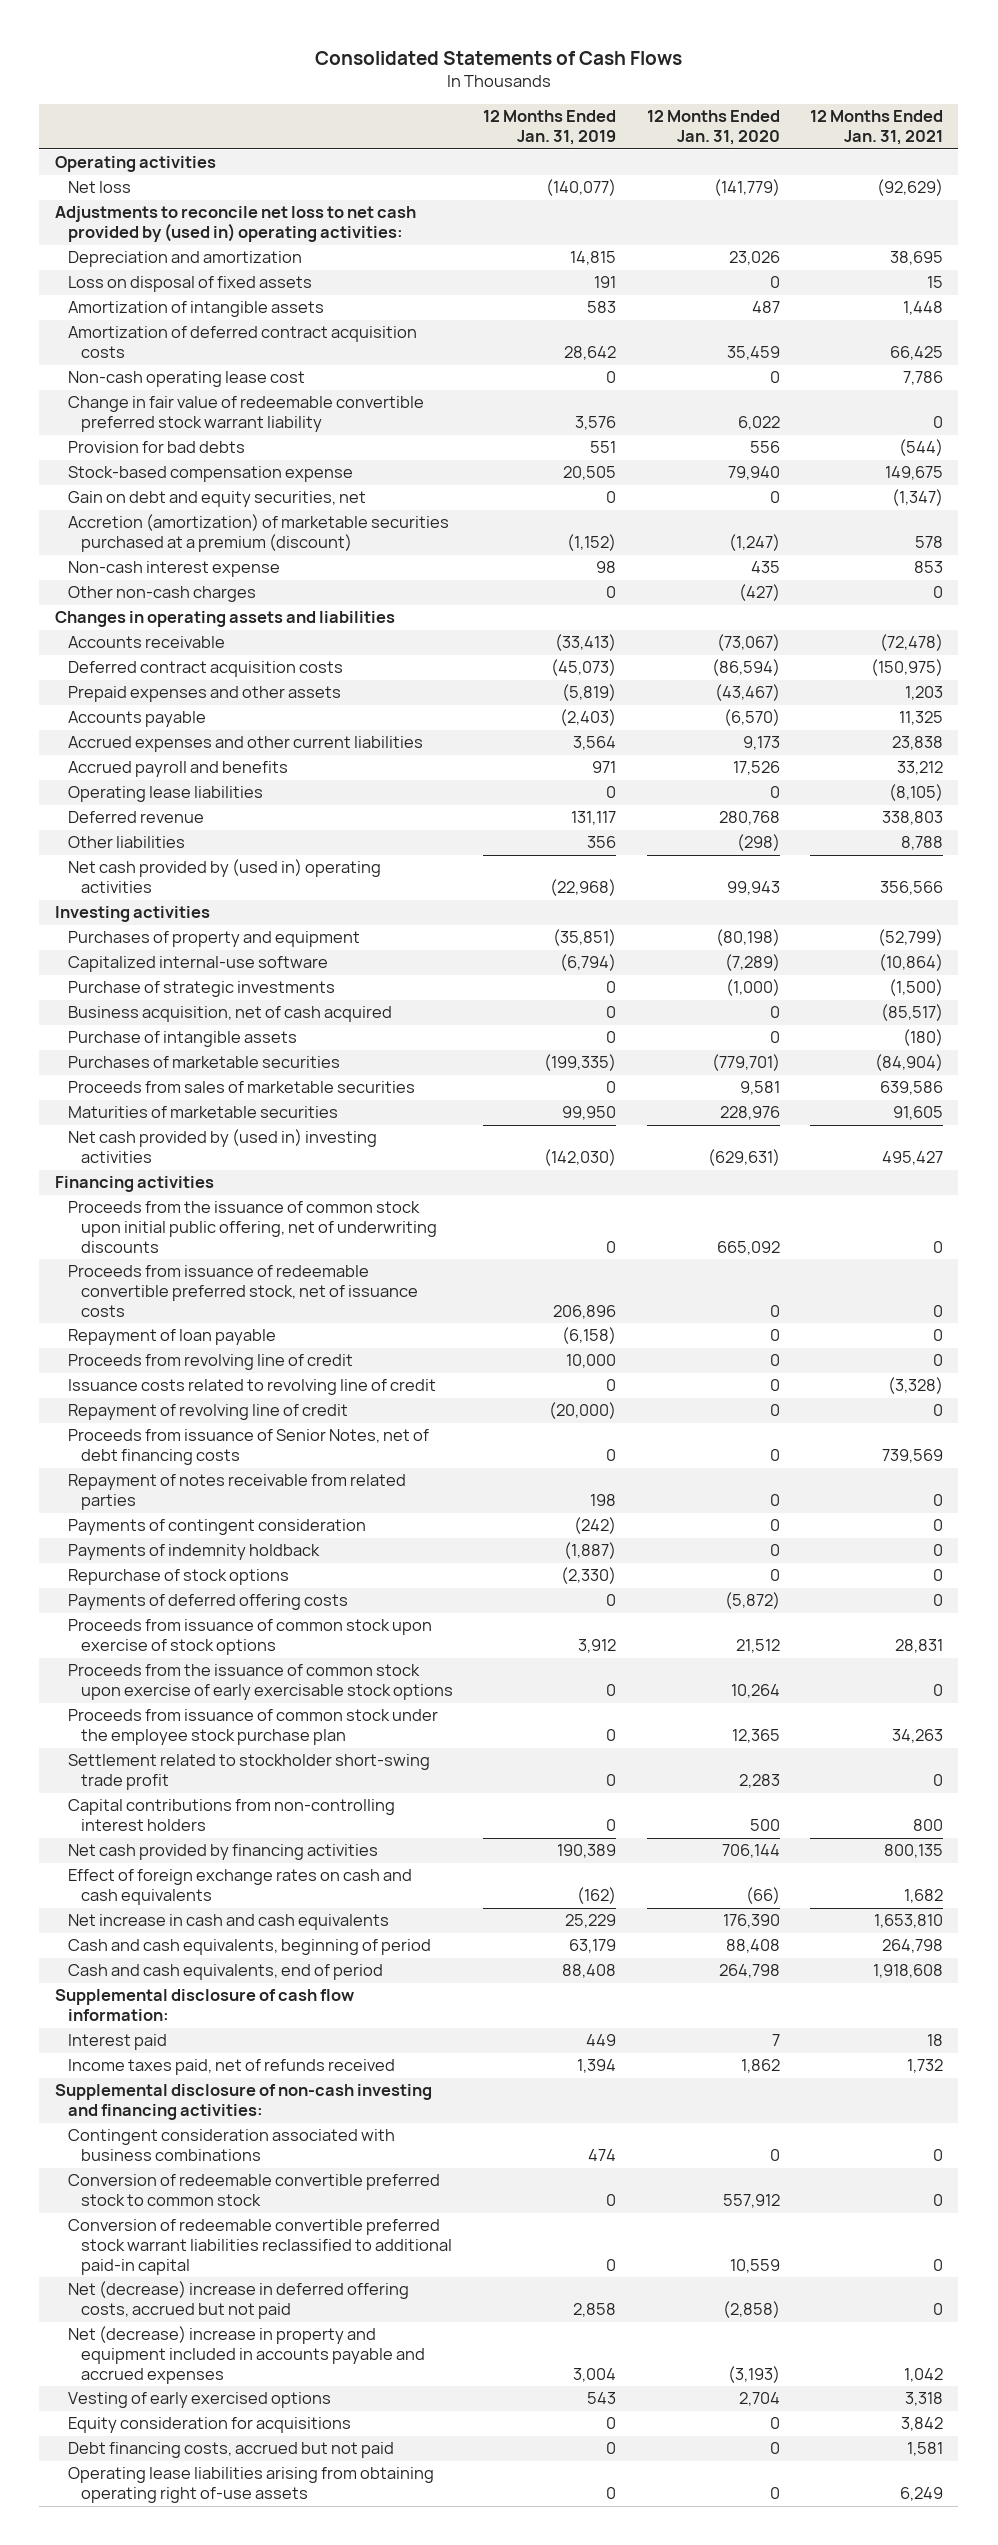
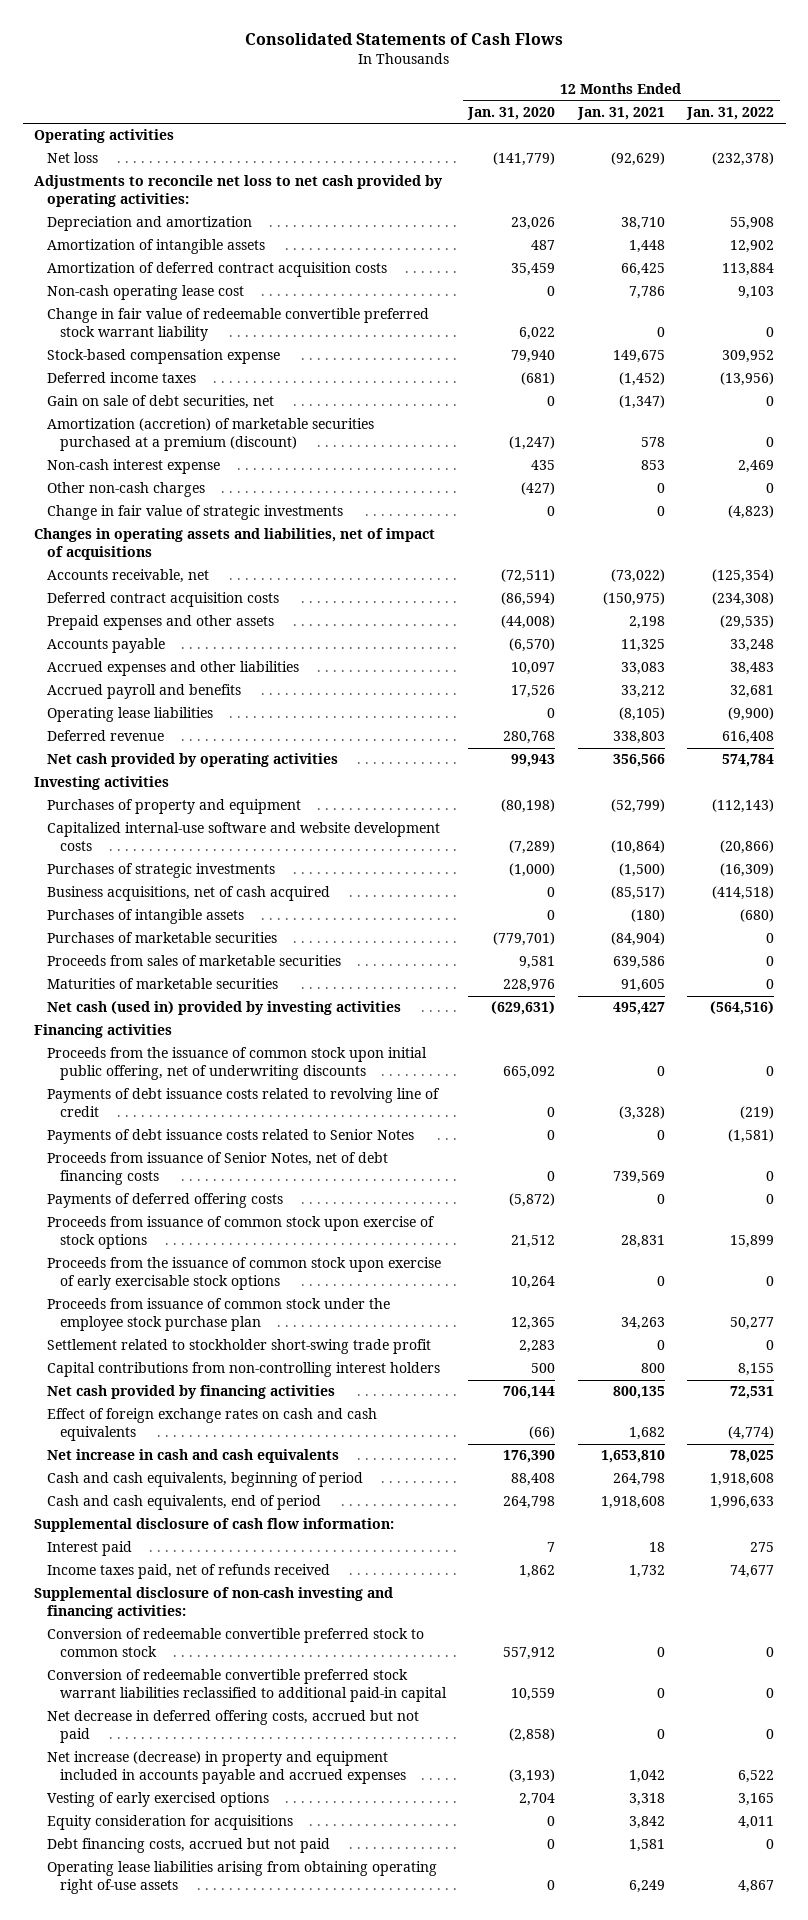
[483,110,617,146] 12 Months Ended Jan. 31, 2019 -> none
none -> [686,106,775,120] Jan. 31, 2022
[67,276,312,293] Loss on disposal of fixed assets -> none
[54,206,416,243] Adjustments to reconcile net loss to net cash provided by (used in) operating activities: -> [34,175,444,208] Adjustments to reconcile net loss to net cash provided by operating activities:
[890,251,944,266] 38,695 -> [620,217,665,231] 38,710
[67,441,245,454] Provision for bad debts -> none
none -> [46,372,196,384] Deferred income taxes
[67,491,366,508] Gain on debt and equity securities, net -> [46,395,274,410] Gain on sale of debt securities, net
[67,514,449,553] Accretion (amortization) of marketable securities purchased at a premium (discount) -> [46,418,374,452] Amortization (accretion) of marketable securities purchased at a premium (discount)
none -> [46,505,343,521] Change in fair value of strategic investments
[54,611,395,628] Changes in operating assets and liabilities -> [34,528,436,561] Changes in operating assets and liabilities, net of impact of acquisitions
[67,636,225,649] Accounts receivable -> [46,569,209,584] Accounts receivable, net
[716,634,780,652] (73,067) -> [501,569,556,584] (72,511)
[880,634,944,652] (72,478) -> [610,569,665,584] (73,022)
[714,684,780,702] (43,467) -> [501,615,556,630] (44,008)
[905,686,944,701] 1,203 -> [628,616,665,630] 2,198
[67,736,423,753] Accrued expenses and other current liabilities -> [46,661,299,677] Accrued expenses and other liabilities
[742,736,780,751] 9,173 -> [511,662,556,676] 10,097
[892,736,944,751] 23,838 -> [620,662,665,676] 33,083
[67,836,185,849] Other liabilities -> none
[67,859,381,894] Net cash provided by (used in) operating activities -> [46,753,338,768] Net cash provided by operating activities
[67,956,328,973] Capitalized internal-use software -> [46,822,440,852] Capitalized internal-use software and website development costs
[67,981,335,998] Purchase of strategic investments -> [46,863,275,879] Purchases of strategic investments
[67,1006,392,1023] Business acquisition, net of cash acquired -> [46,886,330,902] Business acquisitions, net of cash acquired
[67,1031,297,1048] Purchase of intangible assets -> [46,909,244,925] Purchases of intangible assets
[67,1129,377,1164] Net cash provided by (used in) investing activities -> [46,1001,401,1016] Net cash (used in) provided by investing activities
[67,1265,418,1318] Proceeds from issuance of redeemable convertible preferred stock, net of issuance costs -> none
[67,1329,276,1346] Repayment of loan payable -> none
[67,1354,353,1371] Proceeds from revolving line of credit -> none
[67,1379,436,1396] Issuance costs related to revolving line of credit -> [46,1088,440,1118] Payments of debt issuance costs related to revolving line of credit
[67,1404,348,1421] Repayment of revolving line of credit -> [46,1129,414,1145] Payments of debt issuance costs related to Senior Notes
[67,1474,406,1511] Repayment of notes receivable from related parties -> none
[67,1519,366,1536] Payments of contingent consideration -> none
[67,1544,320,1561] Payments of indemnity holdback -> none
[67,1569,289,1586] Repurchase of stock options -> none
[67,2129,395,2162] Contingent consideration associated with business combinations -> none
[67,2281,409,2320] Net (decrease) increase in deferred offering costs, accrued but not paid -> [46,1710,419,1744] Net decrease in deferred offering costs, accrued but not paid
[67,2326,425,2385] Net (decrease) increase in property and equipment included in accounts payable and accrued expenses -> [46,1751,406,1785] Net increase (decrease) in property and equipment included in accounts payable and accrued expenses

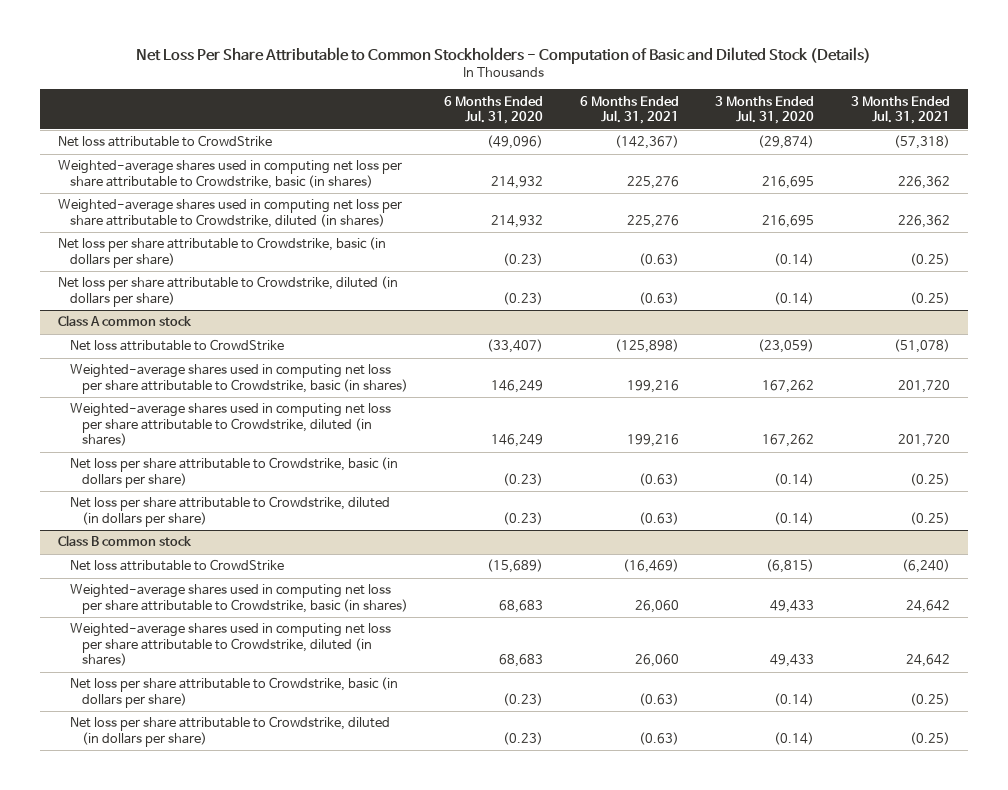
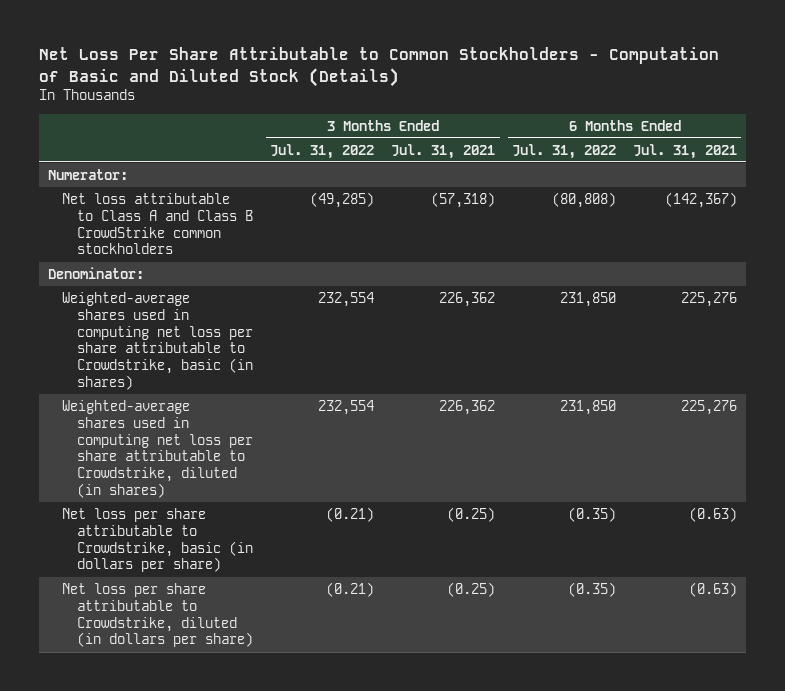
[444,95,544,125] 6 Months Ended Jul. 31, 2020 -> none
[715,95,815,125] 3 Months Ended Jul. 31, 2020 -> none
none -> [270,143,375,159] Jul. 31, 2022
none -> [512,143,617,159] Jul. 31, 2022
none -> [47,168,128,180] Numerator:
[58,135,273,148] Net loss attributable to CrowdStrike -> [62,192,254,255] Net loss attributable to Class A and Class B CrowdStrike common stockholders
none -> [47,266,144,279] Denominator:
[58,315,193,327] Class A common stock -> none
[70,339,285,352] Net loss attributable to CrowdStrike -> none
[70,364,408,394] Weighted-average shares used in computing net loss per share attributable to Crowdstrike, basic (in shares) -> none
[70,403,392,447] Weighted-average shares used in computing net loss per share attributable to Crowdstrike, diluted (in shares) -> none
[70,457,399,488] Net loss per share attributable to Crowdstrike, basic (in dollars per share) -> none
[70,496,391,527] Net loss per share attributable to Crowdstrike, diluted (in dollars per share) -> none
[58,535,193,547] Class B common stock -> none
[70,559,285,572] Net loss attributable to CrowdStrike -> none
[70,584,408,614] Weighted-average shares used in computing net loss per share attributable to Crowdstrike, basic (in shares) -> none
[70,623,392,667] Weighted-average shares used in computing net loss per share attributable to Crowdstrike, diluted (in shares) -> none
[70,677,399,708] Net loss per share attributable to Crowdstrike, basic (in dollars per share) -> none
[70,716,391,747] Net loss per share attributable to Crowdstrike, diluted (in dollars per share) -> none

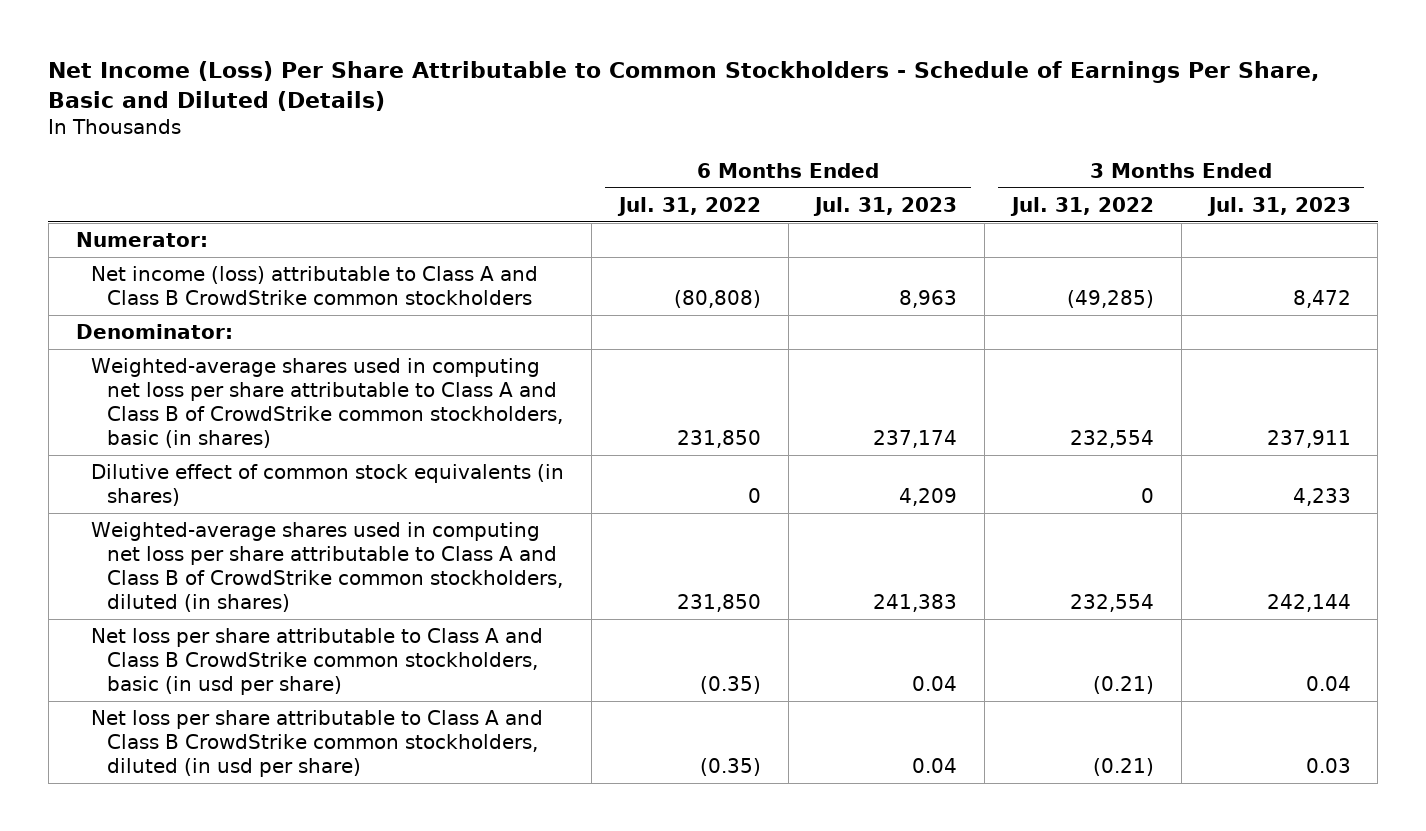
[39,47,720,87] Net Loss Per Share Attributable to Common Stockholders - Computation of Basic and Diluted Stock (Details) -> [48,61,1320,112] Net Income (Loss) Per Share Attributable to Common Stockholders - Schedule of Earnings Per Share, Basic and Diluted (Details)
[391,143,496,159] Jul. 31, 2021 -> none
[633,143,738,159] Jul. 31, 2021 -> none
none -> [813,196,958,216] Jul. 31, 2023
none -> [1206,196,1351,216] Jul. 31, 2023
[62,192,254,255] Net loss attributable to Class A and Class B CrowdStrike common stockholders -> [91,266,539,306] Net income (loss) attributable to Class A and Class B CrowdStrike common stockholders
[62,291,254,391] Weighted-average shares used in computing net loss per share attributable to Crowdstrike, basic (in shares) -> [91,358,563,449] Weighted-average shares used in computing net loss per share attributable to Class A and Class B of CrowdStrike common stockholders, basic (in shares)
none -> [91,464,565,507] Dilutive effect of common stock equivalents (in shares)
[62,399,254,499] Weighted-average shares used in computing net loss per share attributable to Crowdstrike, diluted (in shares) -> [91,522,563,613] Weighted-average shares used in computing net loss per share attributable to Class A and Class B of CrowdStrike common stockholders, diluted (in shares)
[62,507,254,573] Net loss per share attributable to Crowdstrike, basic (in dollars per share) -> [91,628,544,696] Net loss per share attributable to Class A and Class B CrowdStrike common stockholders, basic (in usd per share)
[62,582,254,648] Net loss per share attributable to Crowdstrike, diluted (in dollars per share) -> [91,710,544,778] Net loss per share attributable to Class A and Class B CrowdStrike common stockholders, diluted (in usd per share)

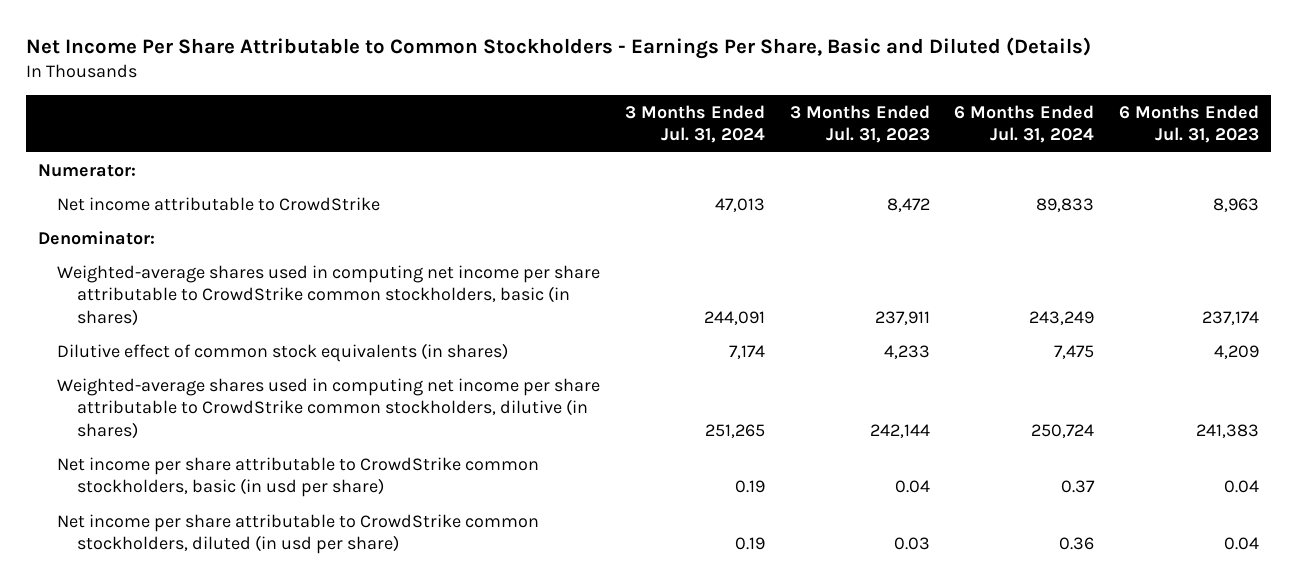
[48,61,1320,112] Net Income (Loss) Per Share Attributable to Common Stockholders - Schedule of Earnings Per Share, Basic and Diluted (Details) -> [25,37,1091,60] Net Income Per Share Attributable to Common Stockholders - Earnings Per Share, Basic and Diluted (Details)
[616,196,761,216] Jul. 31, 2022 -> none
[1010,196,1155,216] Jul. 31, 2022 -> none
none -> [625,104,766,144] 3 Months Ended Jul. 31, 2024
none -> [954,104,1095,144] 6 Months Ended Jul. 31, 2024
[91,266,539,306] Net income (loss) attributable to Class A and Class B CrowdStrike common stockholders -> [57,196,381,211] Net income attributable to CrowdStrike
[91,358,563,449] Weighted-average shares used in computing net loss per share attributable to Class A and Class B of CrowdStrike common stockholders, basic (in shares) -> [57,264,601,326] Weighted-average shares used in computing net income per share attributable to CrowdStrike common stockholders, basic (in shares)
[91,522,563,613] Weighted-average shares used in computing net loss per share attributable to Class A and Class B of CrowdStrike common stockholders, diluted (in shares) -> [57,377,601,439] Weighted-average shares used in computing net income per share attributable to CrowdStrike common stockholders, dilutive (in shares)
[91,628,544,696] Net loss per share attributable to Class A and Class B CrowdStrike common stockholders, basic (in usd per share) -> [57,456,540,498] Net income per share attributable to CrowdStrike common stockholders, basic (in usd per share)
[91,710,544,778] Net loss per share attributable to Class A and Class B CrowdStrike common stockholders, diluted (in usd per share) -> [57,513,540,555] Net income per share attributable to CrowdStrike common stockholders, diluted (in usd per share)

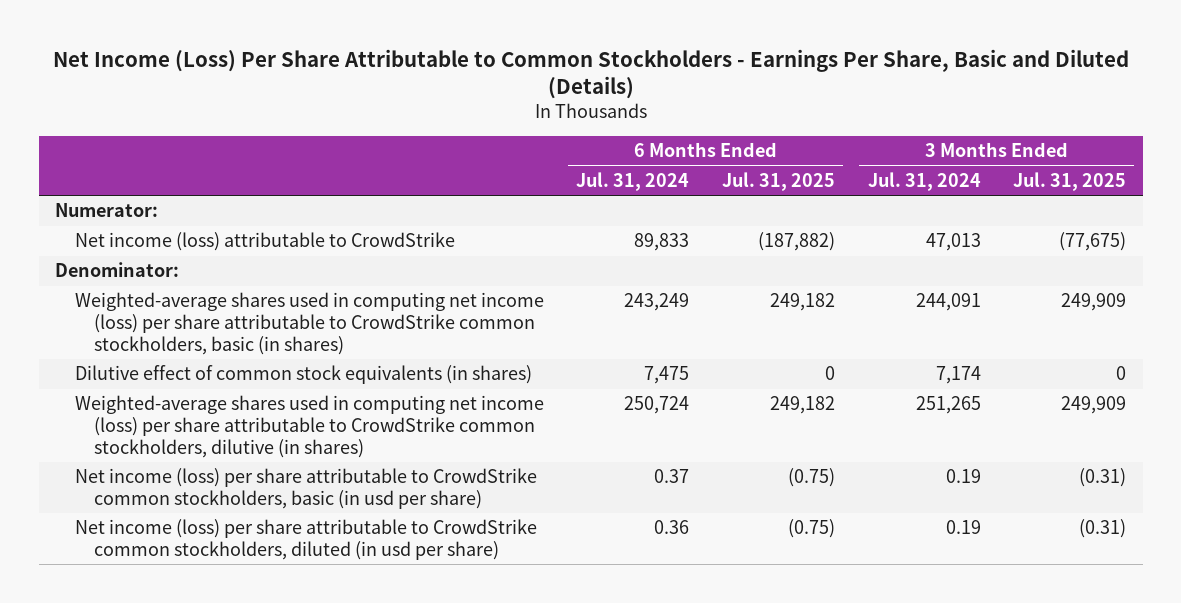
[25,37,1091,60] Net Income Per Share Attributable to Common Stockholders - Earnings Per Share, Basic and Diluted (Details) -> [52,48,1129,100] Net Income (Loss) Per Share Attributable to Common Stockholders - Earnings Per Share, Basic and Diluted (Details)
[789,104,930,144] 3 Months Ended Jul. 31, 2023 -> none
[1119,104,1260,144] 6 Months Ended Jul. 31, 2023 -> none
none -> [721,172,835,192] Jul. 31, 2025
none -> [1013,172,1127,192] Jul. 31, 2025
[57,196,381,211] Net income attributable to CrowdStrike -> [74,232,455,252] Net income (loss) attributable to CrowdStrike
[57,264,601,326] Weighted-average shares used in computing net income per share attributable to CrowdStrike common stockholders, basic (in shares) -> [74,292,544,355] Weighted-average shares used in computing net income (loss) per share attributable to CrowdStrike common stockholders, basic (in shares)
[57,377,601,439] Weighted-average shares used in computing net income per share attributable to CrowdStrike common stockholders, dilutive (in shares) -> [74,395,544,458] Weighted-average shares used in computing net income (loss) per share attributable to CrowdStrike common stockholders, dilutive (in shares)
[57,456,540,498] Net income per share attributable to CrowdStrike common stockholders, basic (in usd per share) -> [74,468,537,510] Net income (loss) per share attributable to CrowdStrike common stockholders, basic (in usd per share)
[57,513,540,555] Net income per share attributable to CrowdStrike common stockholders, diluted (in usd per share) -> [74,519,537,561] Net income (loss) per share attributable to CrowdStrike common stockholders, diluted (in usd per share)

